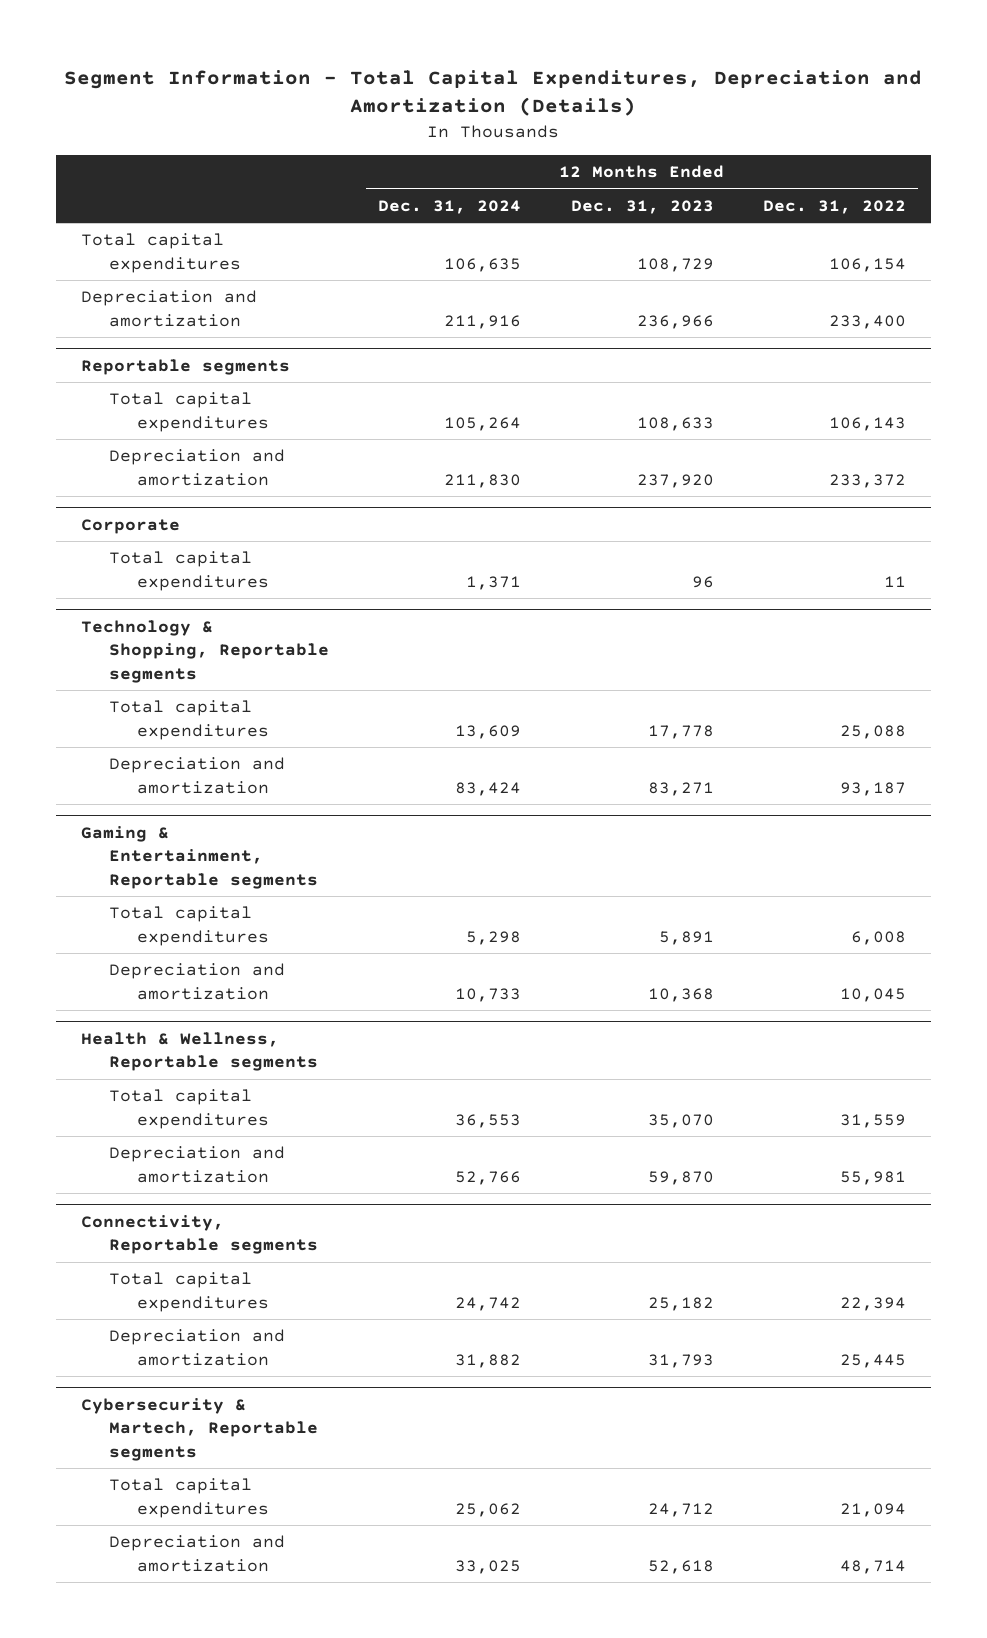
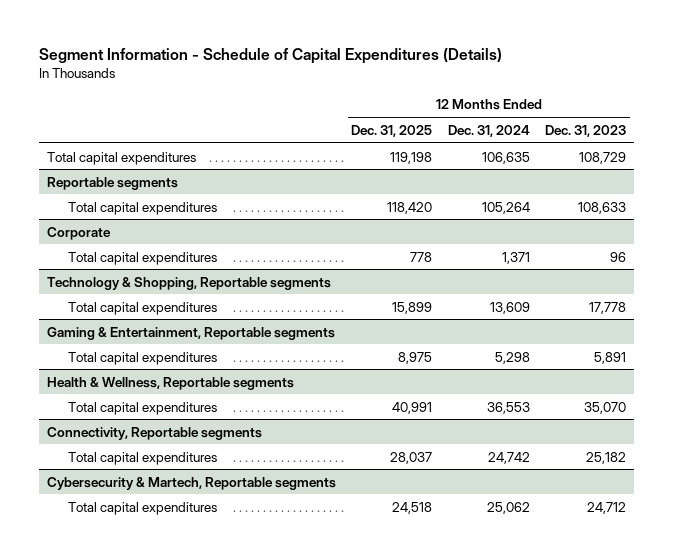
[64,70,923,117] Segment Information - Total Capital Expenditures, Depreciation and Amortization (Details) -> [39,48,503,65] Segment Information - Schedule of Capital Expenditures (Details)
[763,199,907,214] Dec. 31, 2022 -> none
none -> [351,124,433,137] Dec. 31, 2025
[80,290,257,327] Depreciation and amortization -> none
[108,449,285,486] Depreciation and amortization -> none
[108,757,285,794] Depreciation and amortization -> none
[108,963,285,1000] Depreciation and amortization -> none
[108,1146,285,1183] Depreciation and amortization -> none
[108,1329,285,1366] Depreciation and amortization -> none
[108,1535,285,1572] Depreciation and amortization -> none

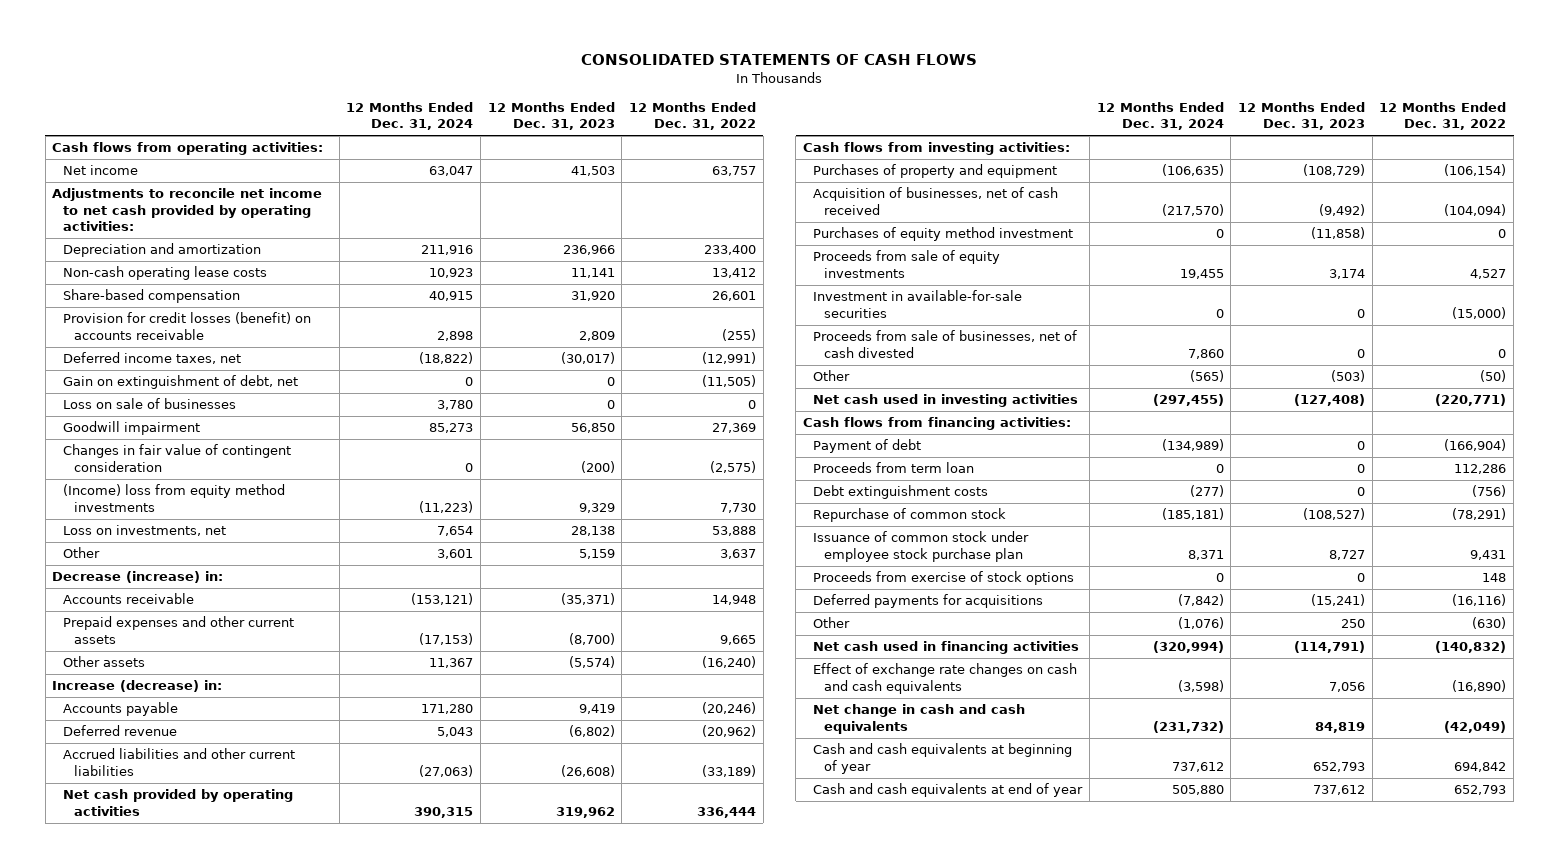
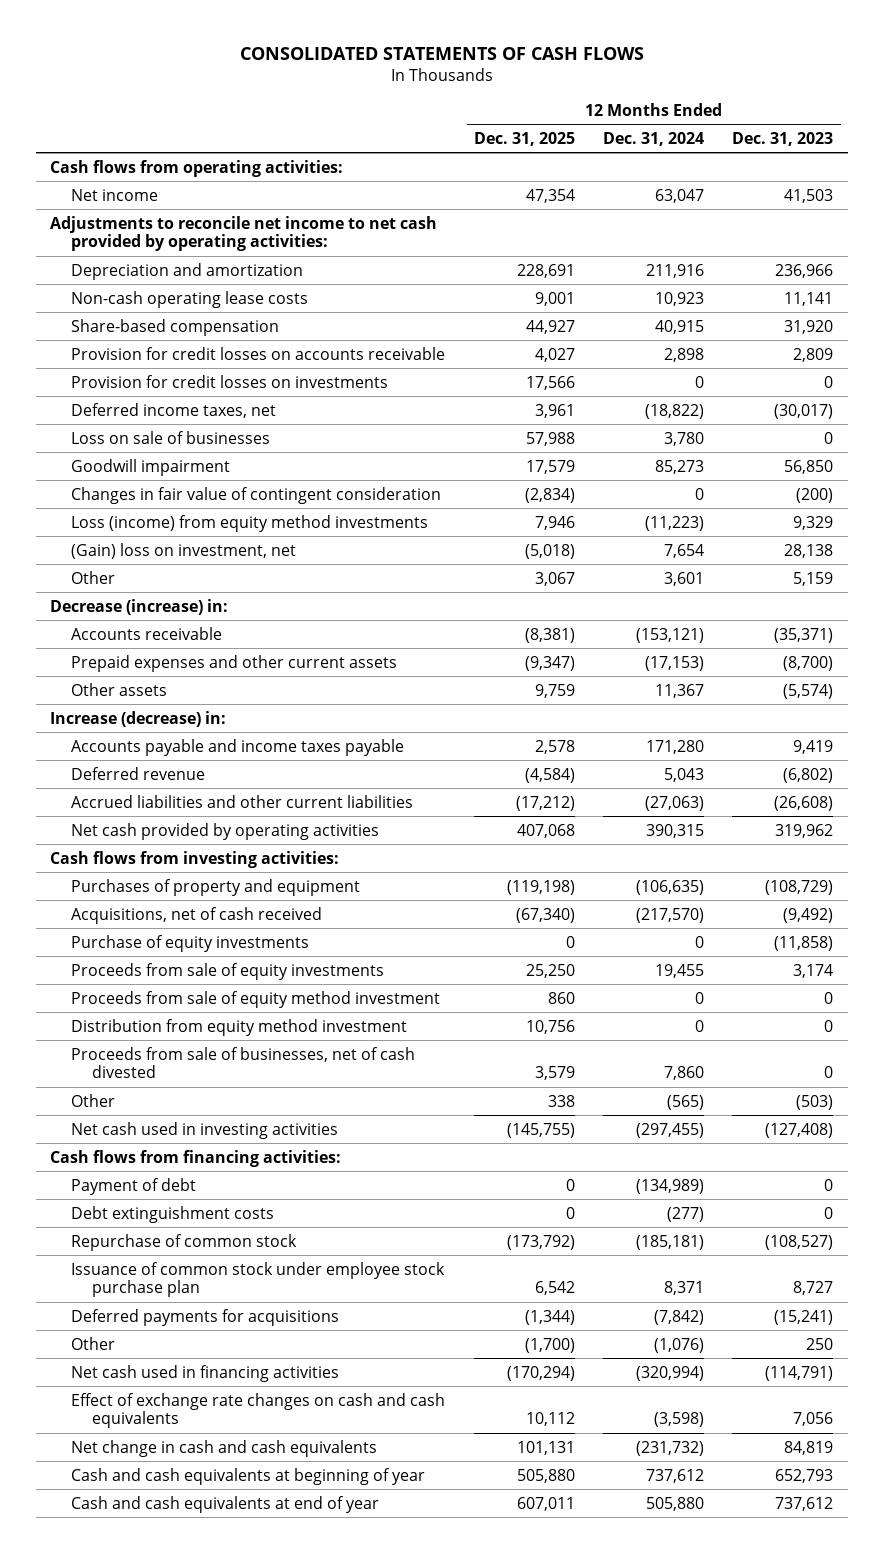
[628,101,756,131] 12 Months Ended Dec. 31, 2022 -> none
none -> [473,131,575,146] Dec. 31, 2025
[62,312,311,340] Provision for credit losses (benefit) on accounts receivable -> [71,346,446,360] Provision for credit losses on accounts receivable
none -> [71,374,389,388] Provision for credit losses on investments
[62,375,298,390] Gain on extinguishment of debt, net -> none
[62,484,285,512] (Income) loss from equity method investments -> [71,514,429,532] Loss (income) from equity method investments
[62,525,226,537] Loss on investments, net -> [71,542,297,559] (Gain) loss on investment, net
[62,702,178,717] Accounts payable -> [71,738,405,756] Accounts payable and income taxes payable
[813,187,1059,215] Acquisition of businesses, net of cash received -> [71,906,323,924] Acquisitions, net of cash received
[813,227,1074,242] Purchases of equity method investment -> [71,934,310,952] Purchase of equity investments
[813,290,1023,318] Investment in available-for-sale securities -> none
none -> [71,990,441,1008] Proceeds from sale of equity method investment
none -> [71,1018,408,1036] Distribution from equity method investment
[813,462,975,474] Proceeds from term loan -> none
[813,571,1075,586] Proceeds from exercise of stock options -> none

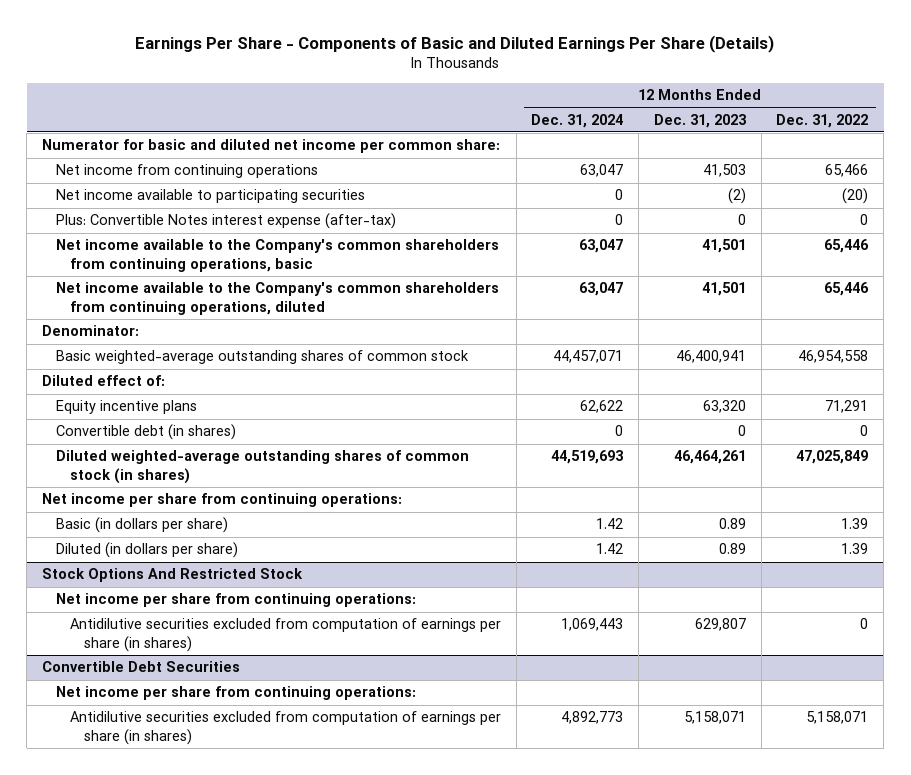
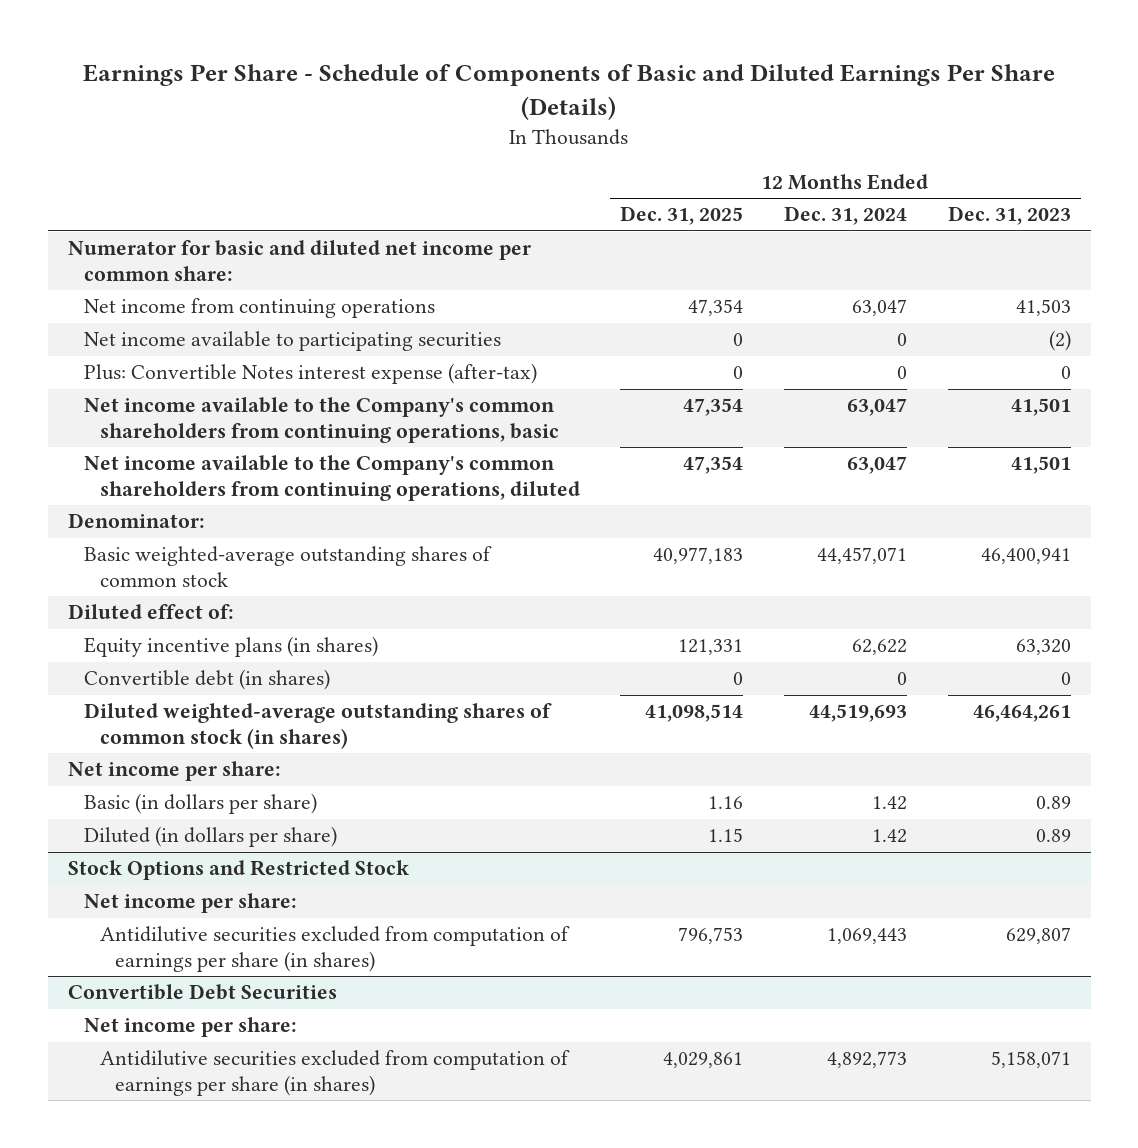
[135,35,775,54] Earnings Per Share - Components of Basic and Diluted Earnings Per Share (Details) -> [83,64,1056,120] Earnings Per Share - Schedule of Components of Basic and Diluted Earnings Per Share (Details)
[776,113,869,128] Dec. 31, 2022 -> none
none -> [620,206,744,226] Dec. 31, 2025
[56,400,198,415] Equity incentive plans -> [83,636,378,658] Equity incentive plans (in shares)
[42,493,403,508] Net income per share from continuing operations: -> [67,761,281,782] Net income per share:
[42,568,304,583] Stock Options And Restricted Stock -> [67,860,409,881] Stock Options and Restricted Stock
[56,593,417,608] Net income per share from continuing operations: -> [83,893,297,914] Net income per share:
[56,686,417,701] Net income per share from continuing operations: -> [83,1017,297,1038] Net income per share:

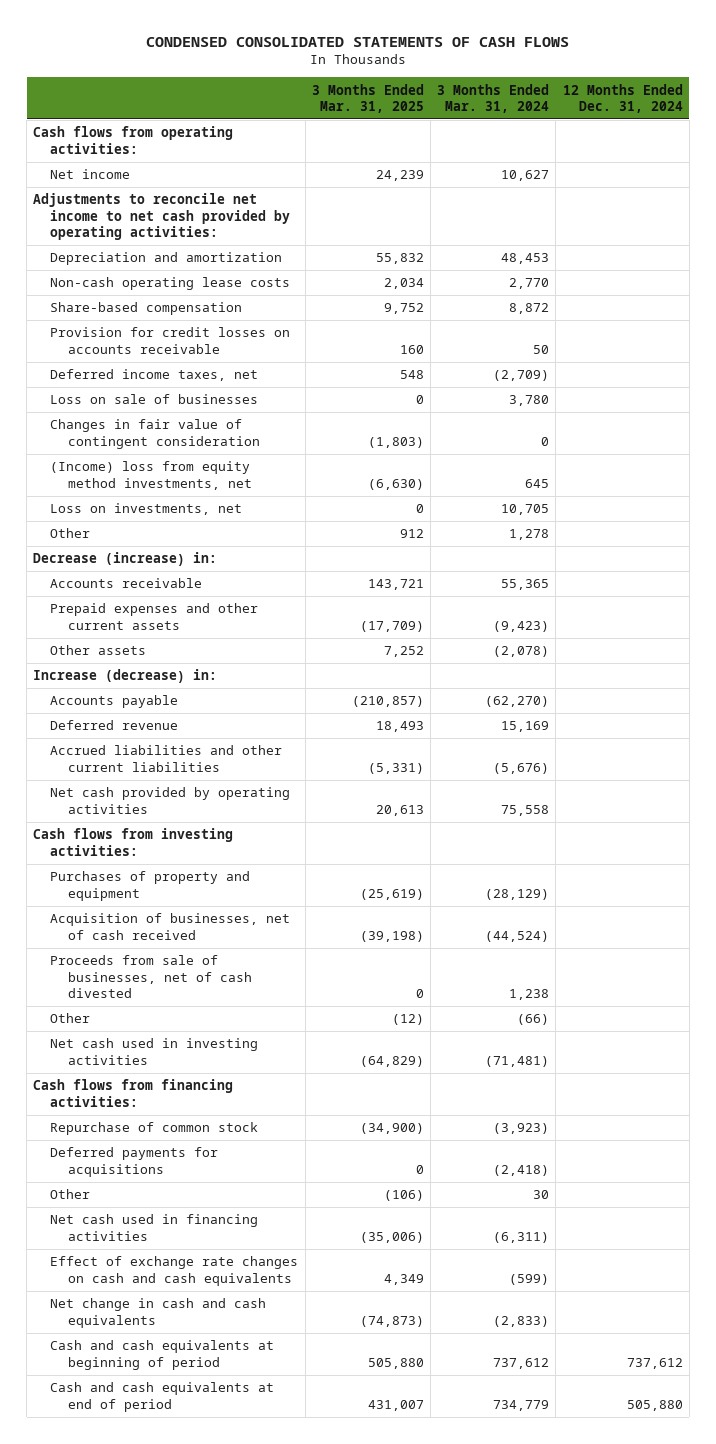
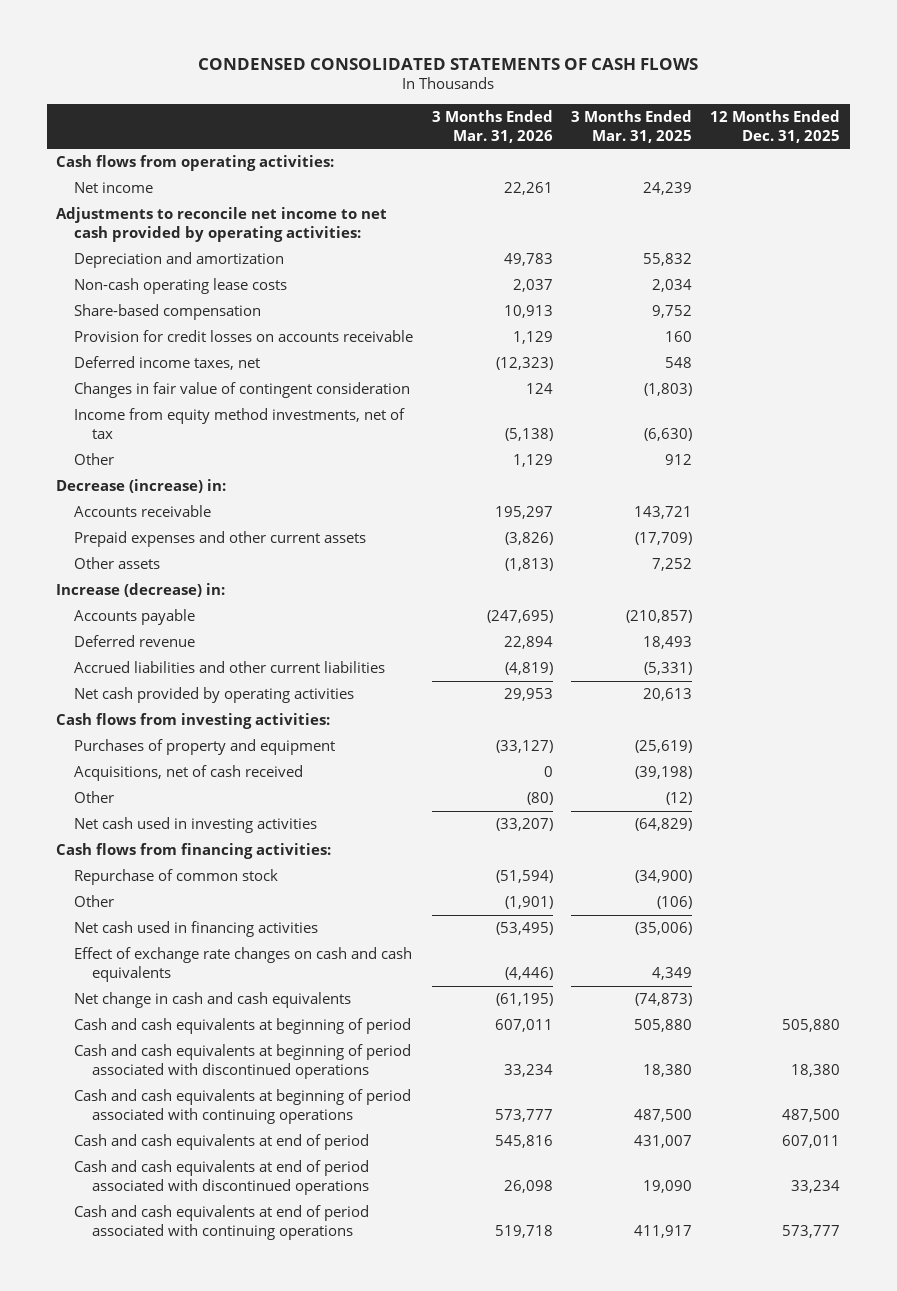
[437,83,550,113] 3 Months Ended Mar. 31, 2024 -> none
[562,83,683,113] 12 Months Ended Dec. 31, 2024 -> none
none -> [431,109,553,143] 3 Months Ended Mar. 31, 2026
none -> [710,109,841,143] 12 Months Ended Dec. 31, 2025
[50,394,259,405] Loss on sale of businesses -> none
[50,503,243,516] Loss on investments, net -> none
[50,461,252,490] (Income) loss from equity method investments, net -> [74,408,406,439] Income from equity method investments, net of tax
[50,955,252,999] Proceeds from sale of businesses, net of cash divested -> none
[50,913,291,940] Acquisition of businesses, net of cash received -> [74,765,304,782] Acquisitions, net of cash received
[50,1147,219,1177] Deferred payments for acquisitions -> none
none -> [74,1044,412,1079] Cash and cash equivalents at beginning of period associated with discontinued operations
none -> [74,1089,412,1124] Cash and cash equivalents at beginning of period associated with continuing operations
none -> [74,1160,370,1195] Cash and cash equivalents at end of period associated with discontinued operations
none -> [74,1205,370,1240] Cash and cash equivalents at end of period associated with continuing operations

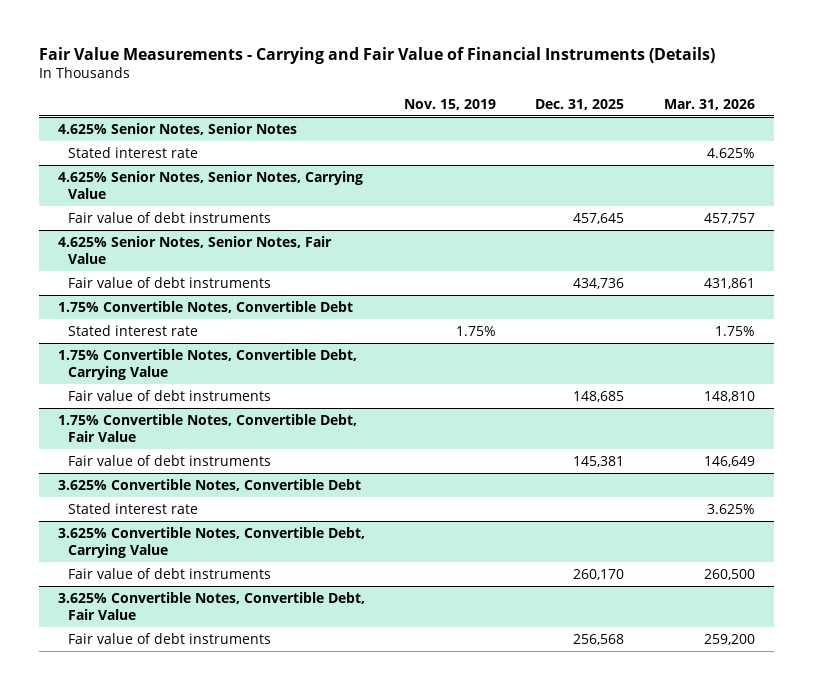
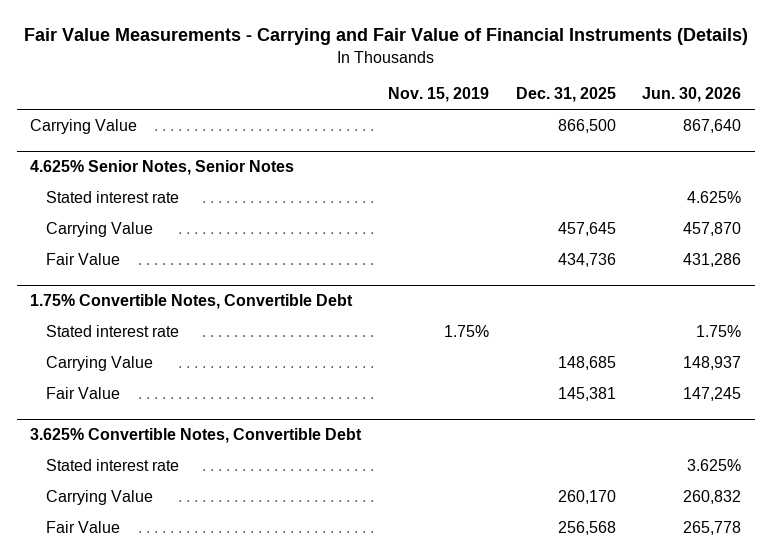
[663,98,755,110] Mar. 31, 2026 -> none
none -> [642,87,742,103] Jun. 30, 2026
none -> [29,118,137,134] Carrying Value
[58,170,364,199] 4.625% Senior Notes, Senior Notes, Carrying Value -> none
[58,235,333,264] 4.625% Senior Notes, Senior Notes, Fair Value -> none
[68,276,272,288] Fair value of debt instruments -> none
none -> [45,221,153,237] Carrying Value
[68,211,272,223] Fair value of debt instruments -> [45,252,120,265] Fair Value
[573,212,625,224] 457,645 -> [557,252,616,267] 434,736
[58,348,358,380] 1.75% Convertible Notes, Convertible Debt, Carrying Value -> none
[58,413,358,442] 1.75% Convertible Notes, Convertible Debt, Fair Value -> none
[68,454,272,466] Fair value of debt instruments -> none
none -> [45,355,153,371] Carrying Value
[68,389,272,401] Fair value of debt instruments -> [45,386,120,399] Fair Value
[573,390,625,402] 148,685 -> [557,386,616,401] 145,381
[58,526,366,558] 3.625% Convertible Notes, Convertible Debt, Carrying Value -> none
[58,591,366,620] 3.625% Convertible Notes, Convertible Debt, Fair Value -> none
[68,632,272,644] Fair value of debt instruments -> none
none -> [45,489,153,505] Carrying Value
[68,567,272,579] Fair value of debt instruments -> [45,520,120,533] Fair Value
[573,568,625,580] 260,170 -> [557,520,616,535] 256,568

